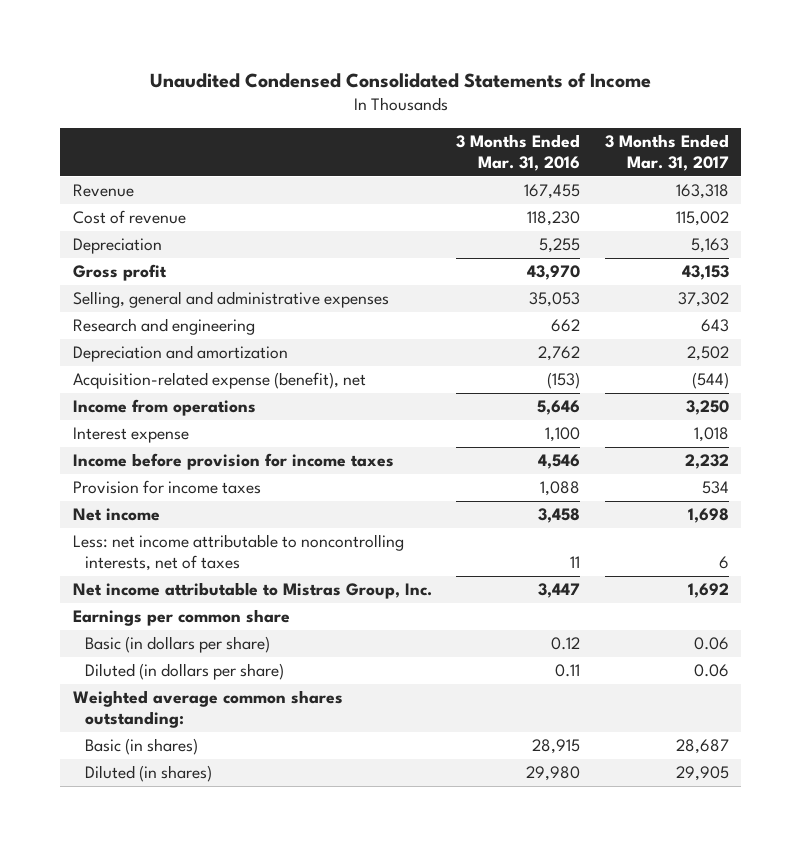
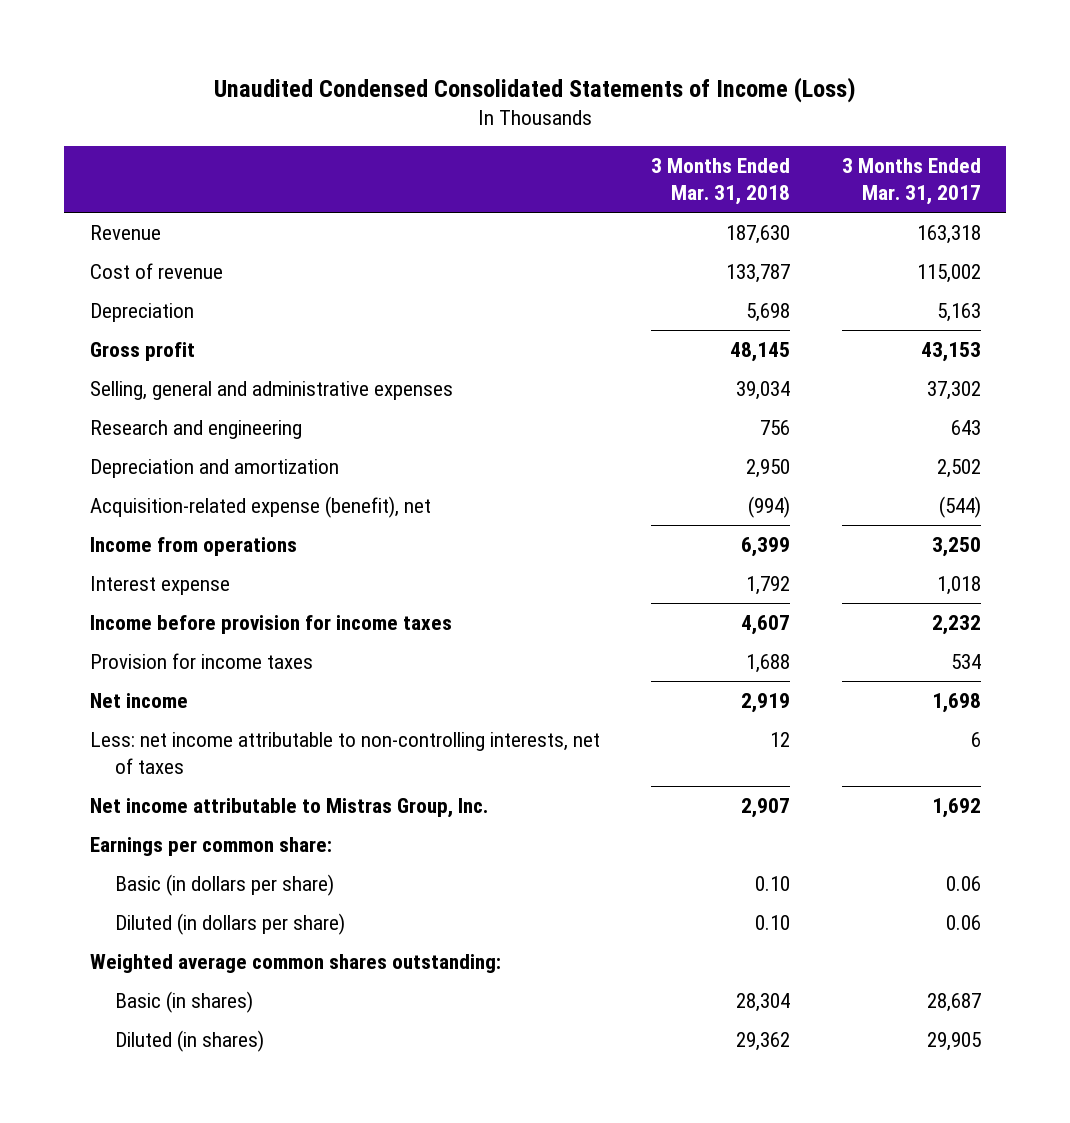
[149,73,651,89] Unaudited Condensed Consolidated Statements of Income -> [214,76,857,103] Unaudited Condensed Consolidated Statements of Income (Loss)
[456,133,581,171] 3 Months Ended Mar. 31, 2016 -> none
none -> [651,158,791,206] 3 Months Ended Mar. 31, 2018
[72,534,404,572] Less: net income attributable to noncontrolling interests, net of taxes -> [89,732,600,774] Less: net income attributable to non-controlling interests, net of taxes
[72,609,290,627] Earnings per common share -> [89,837,332,857] Earnings per common share:

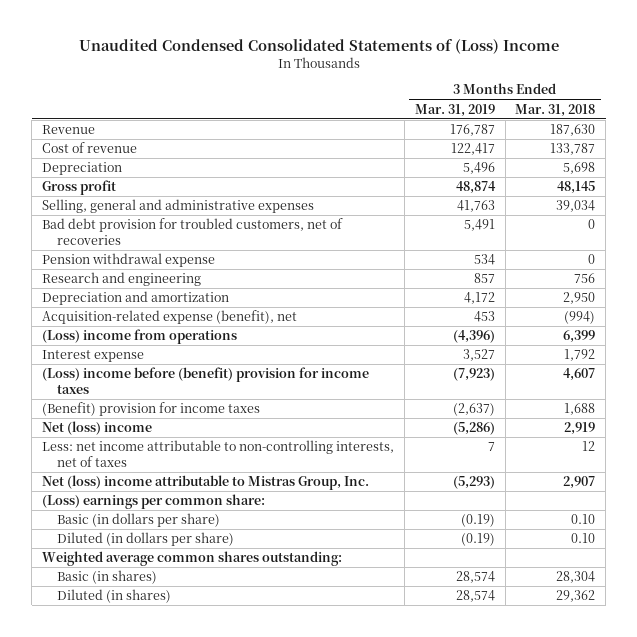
[214,76,857,103] Unaudited Condensed Consolidated Statements of Income (Loss) -> [78,38,559,54] Unaudited Condensed Consolidated Statements of (Loss) Income
[841,158,981,206] 3 Months Ended Mar. 31, 2017 -> none
none -> [414,103,495,117] Mar. 31, 2019
none -> [41,218,343,246] Bad debt provision for troubled customers, net of recoveries
none -> [41,253,215,268] Pension withdrawal expense
[89,537,297,557] Income from operations -> [41,329,237,345] (Loss) income from operations
[89,615,452,635] Income before provision for income taxes -> [41,367,369,395] (Loss) income before (benefit) provision for income taxes
[89,653,313,670] Provision for income taxes -> [41,402,260,417] (Benefit) provision for income taxes
[89,693,188,709] Net income -> [41,421,152,436] Net (loss) income
[89,798,488,819] Net income attributable to Mistras Group, Inc. -> [41,475,369,491] Net (loss) income attributable to Mistras Group, Inc.
[89,837,332,857] Earnings per common share: -> [41,494,265,510] (Loss) earnings per common share:

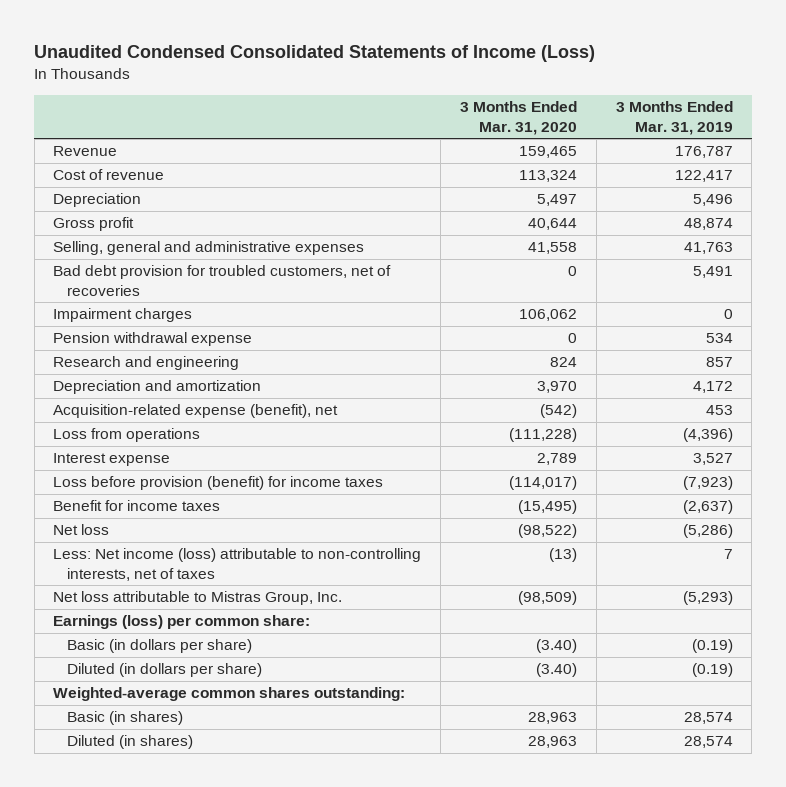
[78,38,559,54] Unaudited Condensed Consolidated Statements of (Loss) Income -> [34,45,596,63] Unaudited Condensed Consolidated Statements of Income (Loss)
[515,103,596,117] Mar. 31, 2018 -> none
none -> [460,101,578,135] 3 Months Ended Mar. 31, 2020
none -> [53,308,193,323] Impairment charges
[41,329,237,345] (Loss) income from operations -> [53,428,201,443] Loss from operations
[41,367,369,395] (Loss) income before (benefit) provision for income taxes -> [53,476,384,491] Loss before provision (benefit) for income taxes
[41,402,260,417] (Benefit) provision for income taxes -> [53,500,221,512] Benefit for income taxes
[41,421,152,436] Net (loss) income -> [53,524,110,536] Net loss
[41,440,394,468] Less: net income attributable to non-controlling interests, net of taxes -> [53,548,422,581] Less: Net income (loss) attributable to non-controlling interests, net of taxes
[41,475,369,491] Net (loss) income attributable to Mistras Group, Inc. -> [53,591,343,606] Net loss attributable to Mistras Group, Inc.
[41,494,265,510] (Loss) earnings per common share: -> [53,615,311,630] Earnings (loss) per common share:
[41,551,342,567] Weighted average common shares outstanding: -> [53,687,406,702] Weighted-average common shares outstanding:

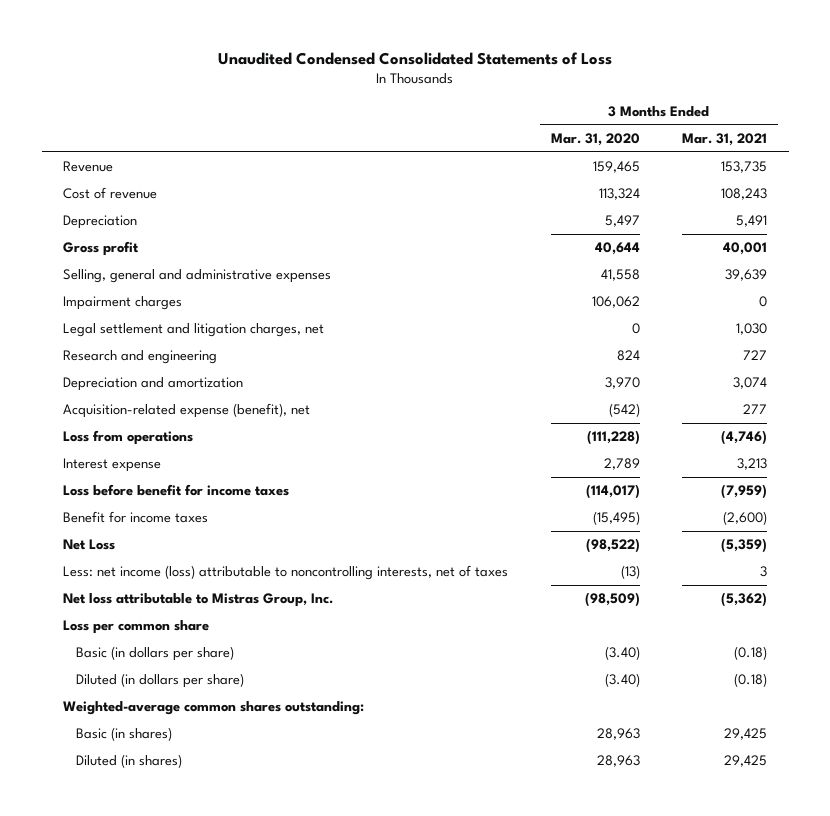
[34,45,596,63] Unaudited Condensed Consolidated Statements of Income (Loss) -> [218,51,613,65] Unaudited Condensed Consolidated Statements of Loss
[615,101,733,135] 3 Months Ended Mar. 31, 2019 -> none
none -> [682,133,768,147] Mar. 31, 2021
[53,265,392,296] Bad debt provision for troubled customers, net of recoveries -> none
[53,332,253,347] Pension withdrawal expense -> none
none -> [62,323,324,338] Legal settlement and litigation charges, net
[53,476,384,491] Loss before provision (benefit) for income taxes -> [62,484,289,497] Loss before benefit for income taxes
[53,524,110,536] Net loss -> [62,539,115,551] Net Loss
[53,548,422,581] Less: Net income (loss) attributable to non-controlling interests, net of taxes -> [62,565,508,581] Less: net income (loss) attributable to noncontrolling interests, net of taxes
[53,615,311,630] Earnings (loss) per common share: -> [62,620,209,635] Loss per common share

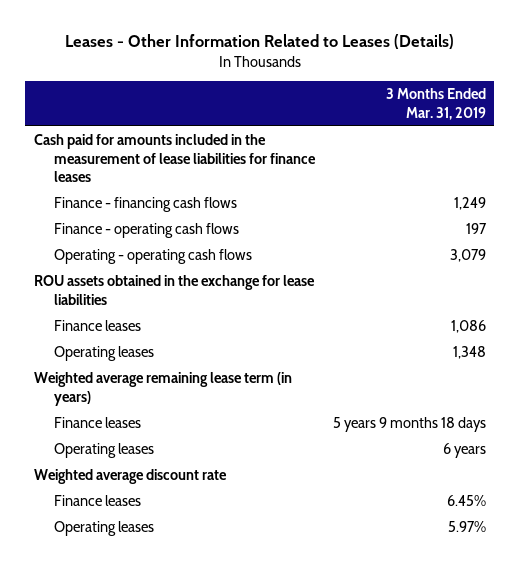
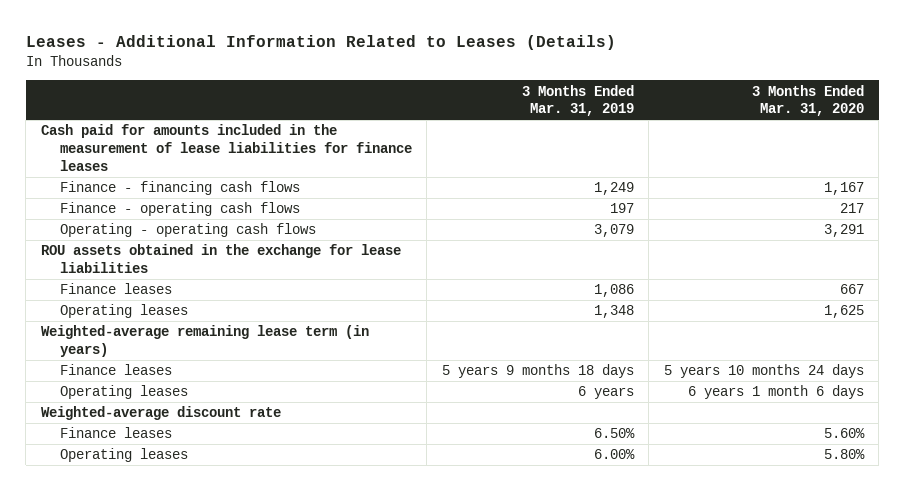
[64,34,454,50] Leases - Other Information Related to Leases (Details) -> [25,35,616,51] Leases - Additional Information Related to Leases (Details)
none -> [751,84,864,117] 3 Months Ended Mar. 31, 2020
[33,372,292,406] Weighted average remaining lease term (in years) -> [40,325,369,357] Weighted-average remaining lease term (in years)
[33,469,227,485] Weighted average discount rate -> [40,406,281,421] Weighted-average discount rate
[446,495,486,507] 6.45% -> [593,428,635,439] 6.50%
[447,521,486,533] 5.97% -> [593,449,635,460] 6.00%

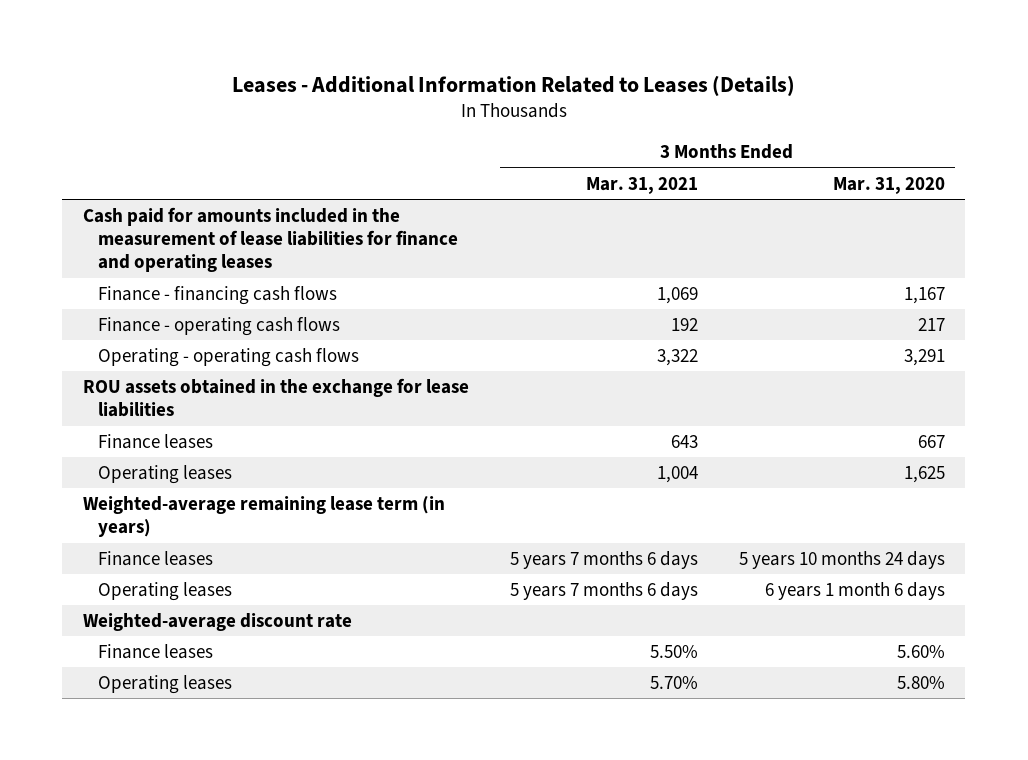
[521,84,634,117] 3 Months Ended Mar. 31, 2019 -> none
none -> [585,176,698,194] Mar. 31, 2021
[40,124,412,171] Cash paid for amounts included in the measurement of lease liabilities for finance leases -> [82,206,458,273] Cash paid for amounts included in the measurement of lease liabilities for finance and operating leases

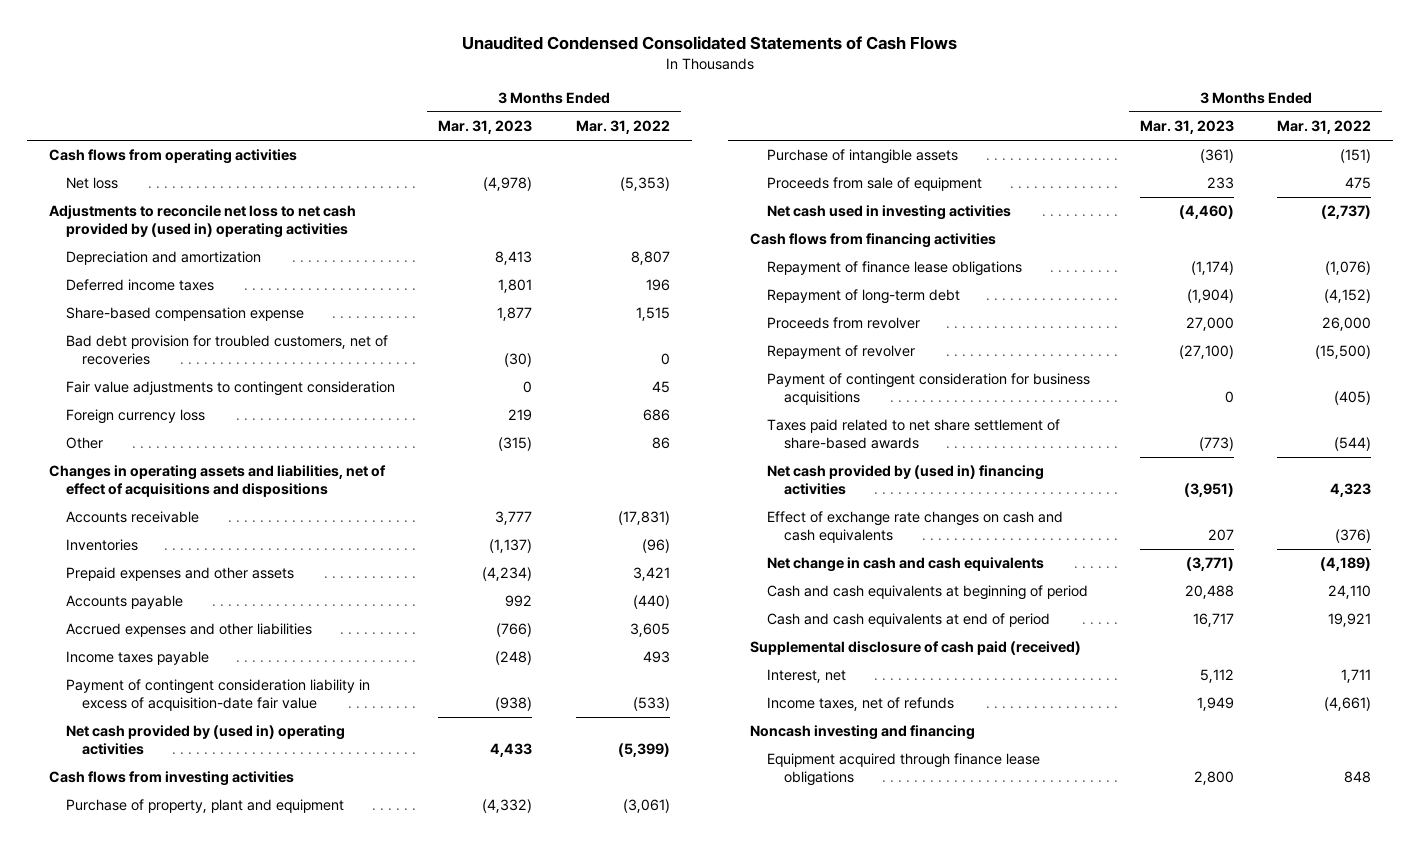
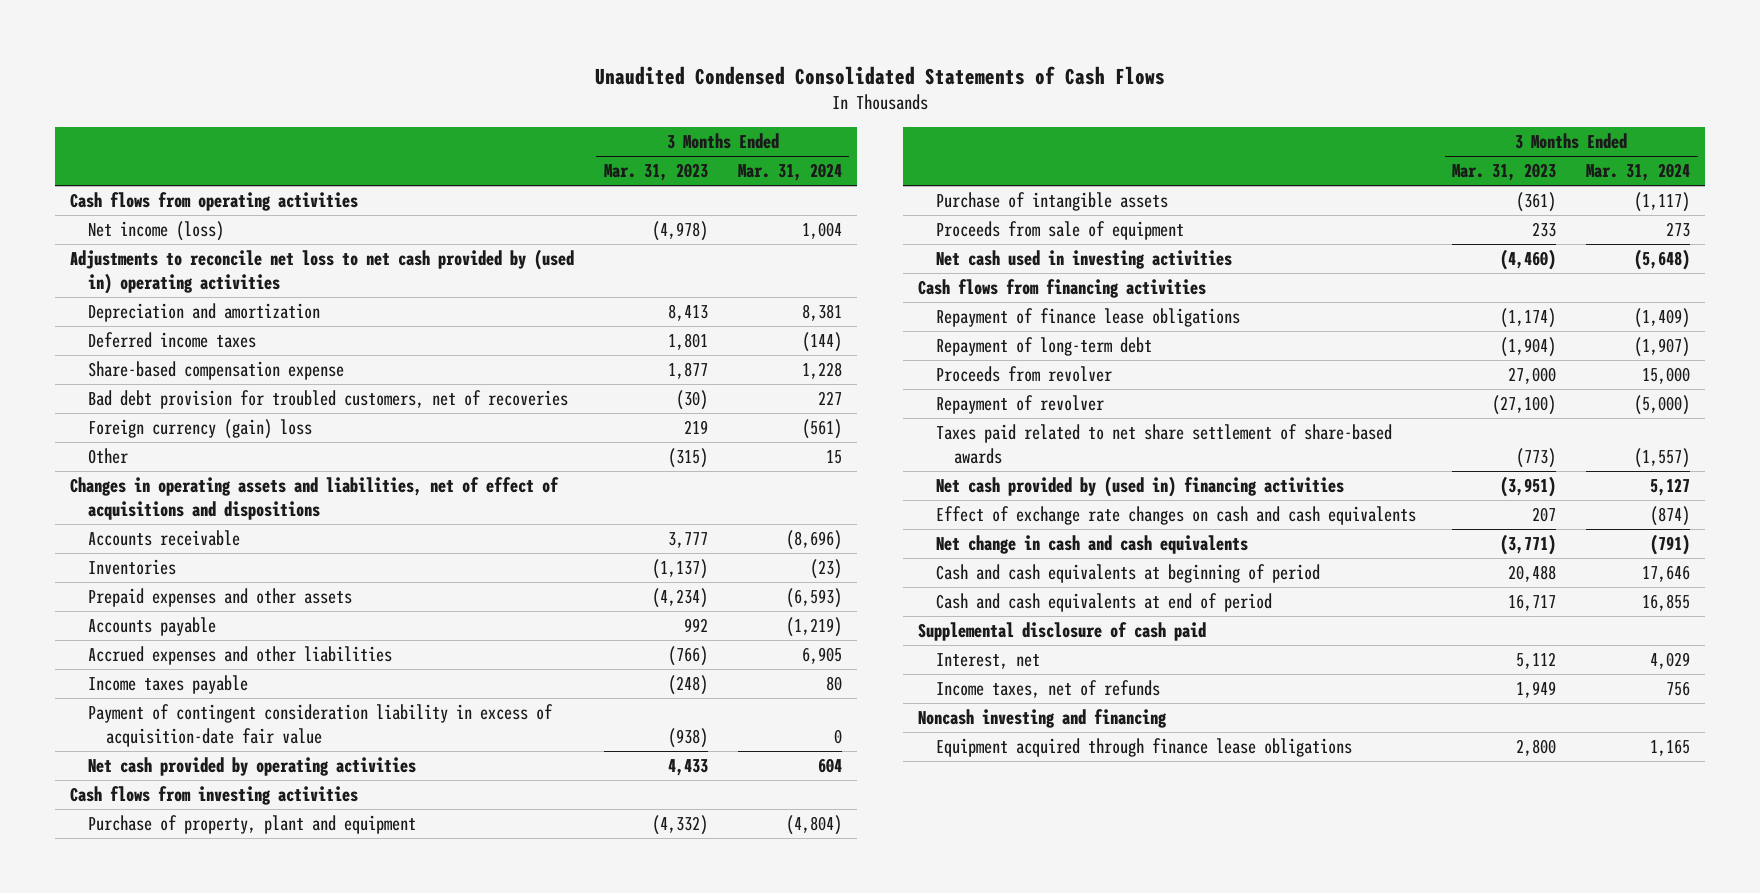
[575,120,670,135] Mar. 31, 2022 -> none
none -> [737,163,842,182] Mar. 31, 2024
[65,177,118,190] Net loss -> [88,220,225,241] Net income (loss)
[65,381,395,397] Fair value adjustments to contingent consideration -> none
[65,409,205,425] Foreign currency loss -> [88,418,313,439] Foreign currency (gain) loss
[65,725,345,755] Net cash provided by (used in) operating activities -> [88,756,417,776] Net cash provided by operating activities
[766,373,1090,405] Payment of contingent consideration for business acquisitions -> none
[750,641,1082,656] Supplemental disclosure of cash paid (received) -> [918,621,1207,641] Supplemental disclosure of cash paid

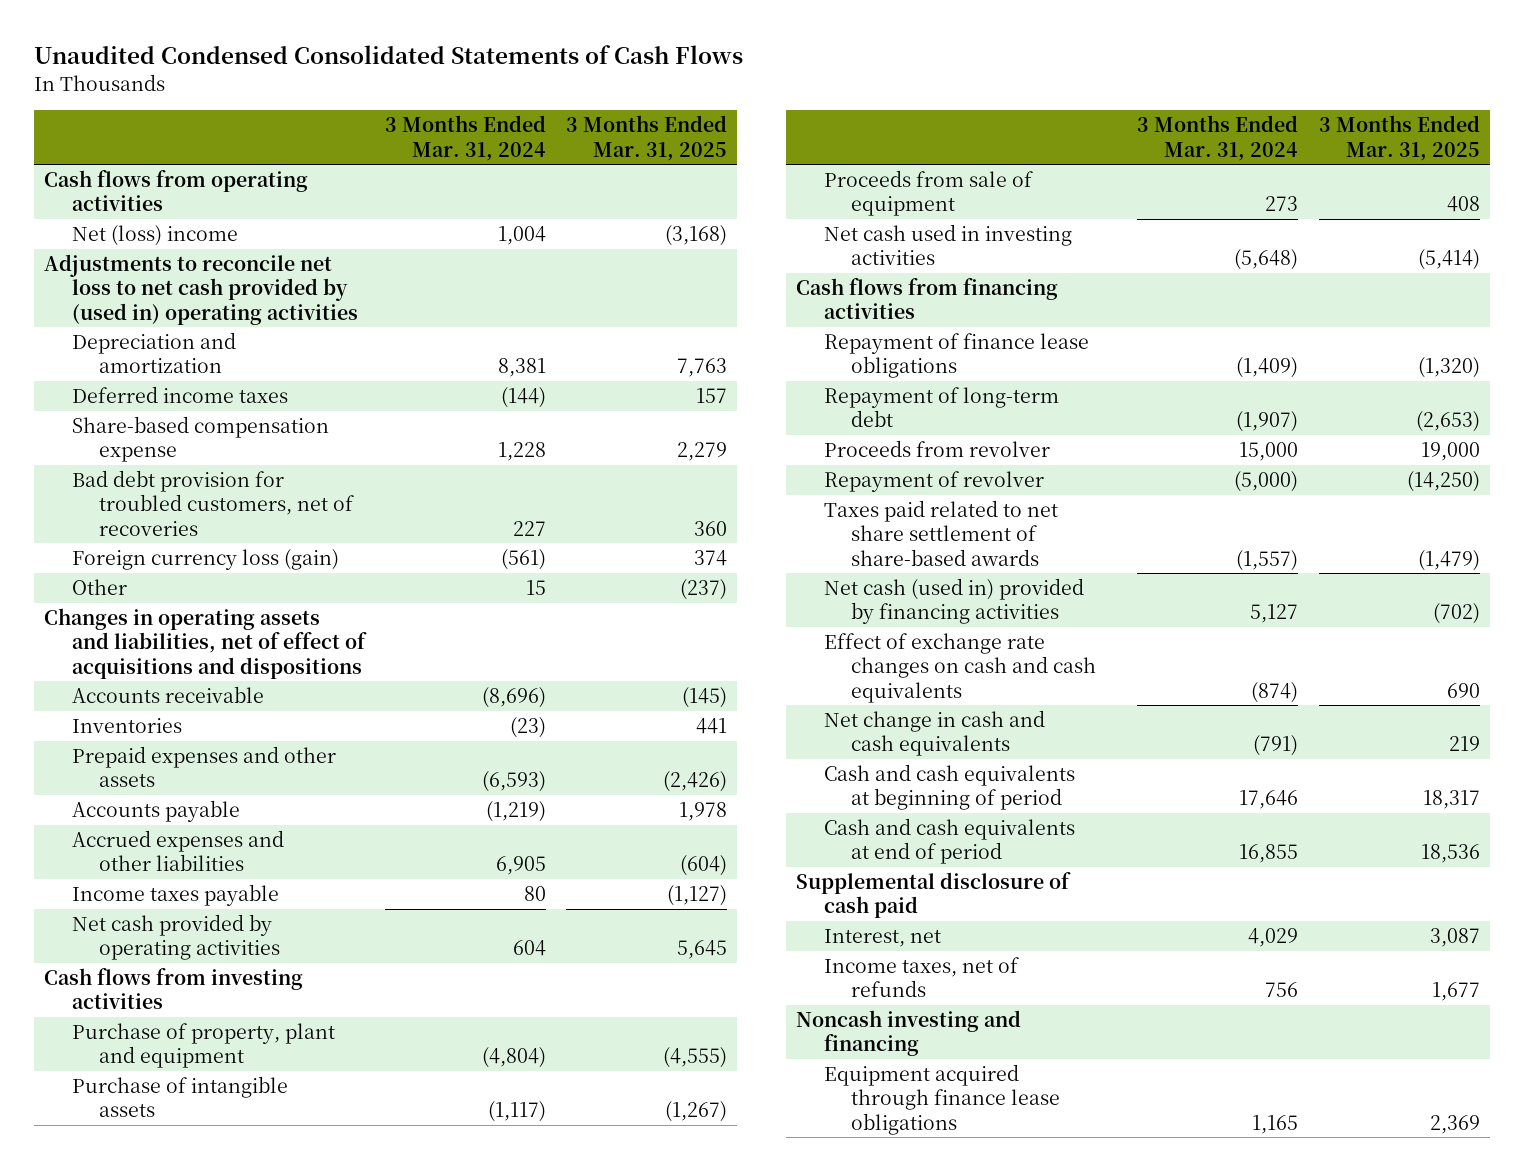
[603,163,708,182] Mar. 31, 2023 -> none
none -> [566,115,728,161] 3 Months Ended Mar. 31, 2025
[88,220,225,241] Net income (loss) -> [71,224,238,246] Net (loss) income
[88,418,313,439] Foreign currency (gain) loss -> [71,548,339,570] Foreign currency loss (gain)
[88,703,554,747] Payment of contingent consideration liability in excess of acquisition-date fair value -> none
[936,475,1345,497] Net cash provided by (used in) financing activities -> [823,577,1084,625] Net cash (used in) provided by financing activities

